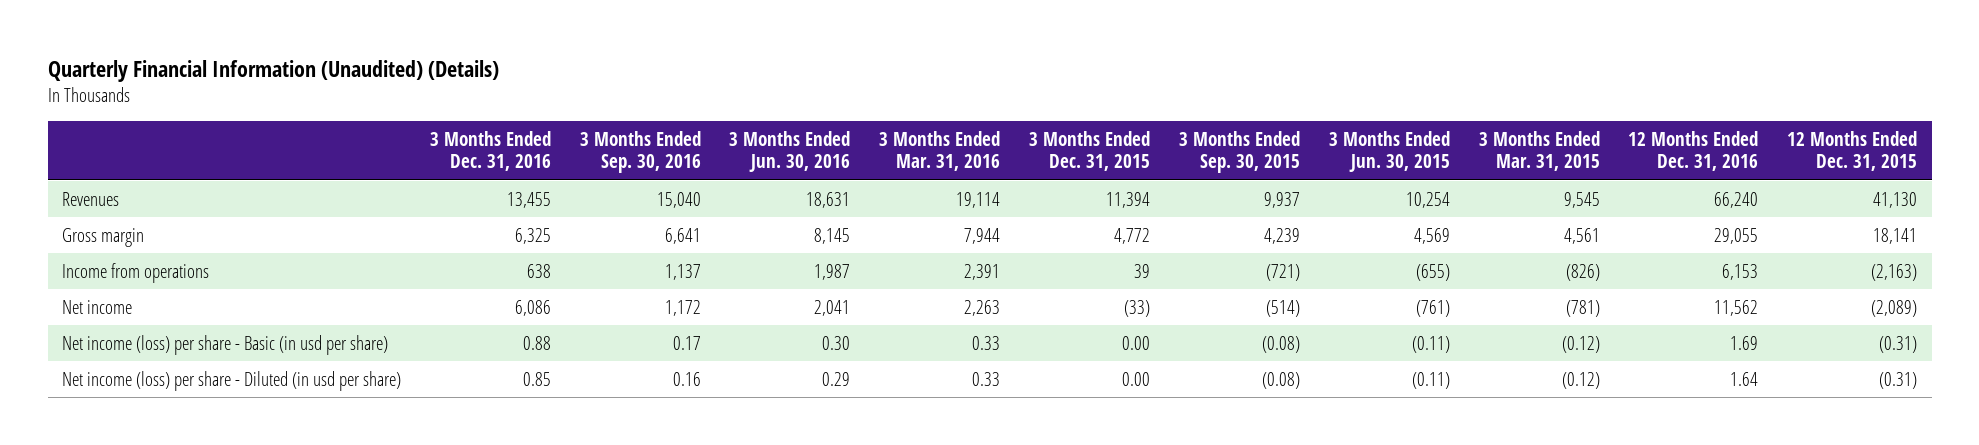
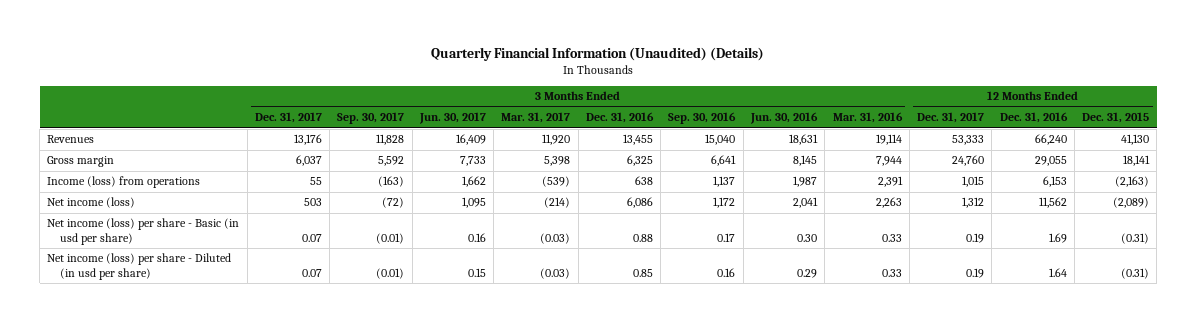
[1029,130,1151,172] 3 Months Ended Dec. 31, 2015 -> none
[1178,130,1300,174] 3 Months Ended Sep. 30, 2015 -> none
[1328,130,1450,173] 3 Months Ended Jun. 30, 2015 -> none
[1478,130,1600,172] 3 Months Ended Mar. 31, 2015 -> none
none -> [254,112,322,124] Dec. 31, 2017
none -> [337,112,405,125] Sep. 30, 2017
none -> [418,112,486,125] Jun. 30, 2017
none -> [501,112,571,124] Mar. 31, 2017
none -> [917,112,985,124] Dec. 31, 2017
[61,262,209,283] Income from operations -> [47,176,201,189] Income (loss) from operations
[61,299,132,314] Net income -> [47,197,136,209] Net income (loss)

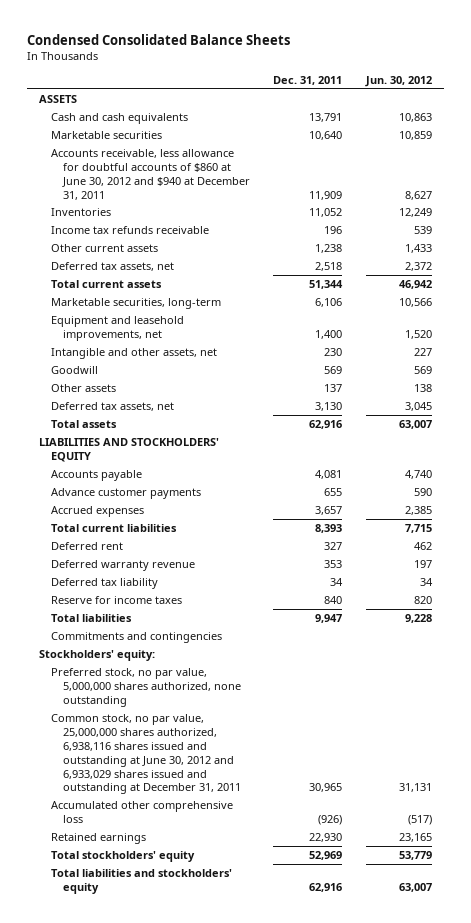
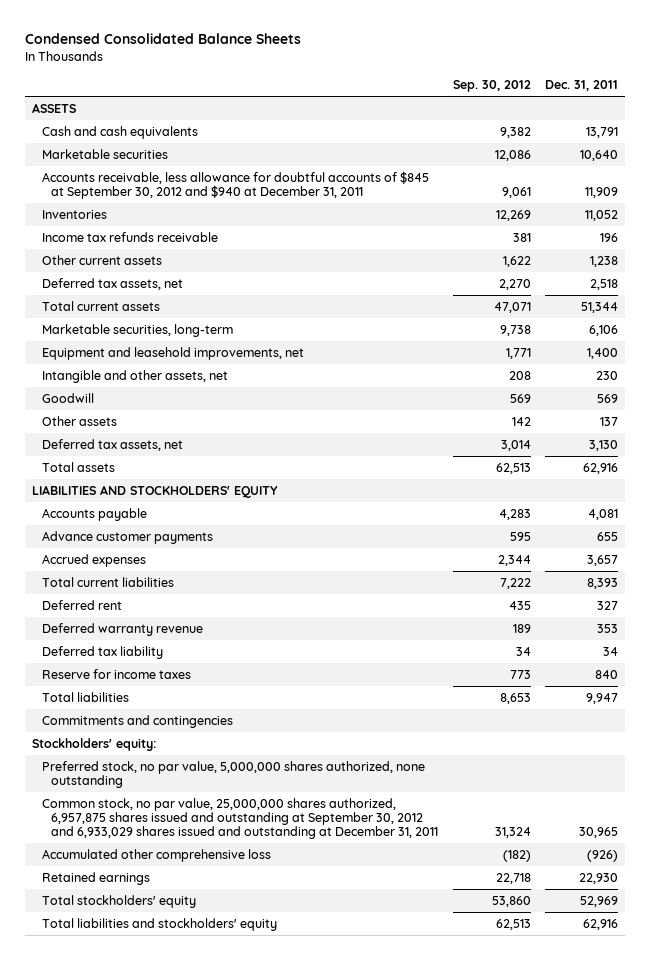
[364,76,432,88] Jun. 30, 2012 -> none
none -> [452,80,531,93] Sep. 30, 2012
[50,148,250,200] Accounts receivable, less allowance for doubtful accounts of $860 at June 30, 2012 and $940 at December 31, 2011 -> [41,170,429,200] Accounts receivable, less allowance for doubtful accounts of $845 at September 30, 2012 and $940 at December 31, 2011
[50,713,241,795] Common stock, no par value, 25,000,000 shares authorized, 6,938,116 shares issued and outstanding at June 30, 2012 and 6,933,029 shares issued and outstanding at December 31, 2011 -> [41,797,439,840] Common stock, no par value, 25,000,000 shares authorized, 6,957,875 shares issued and outstanding at September 30, 2012 and 6,933,029 shares issued and outstanding at December 31, 2011

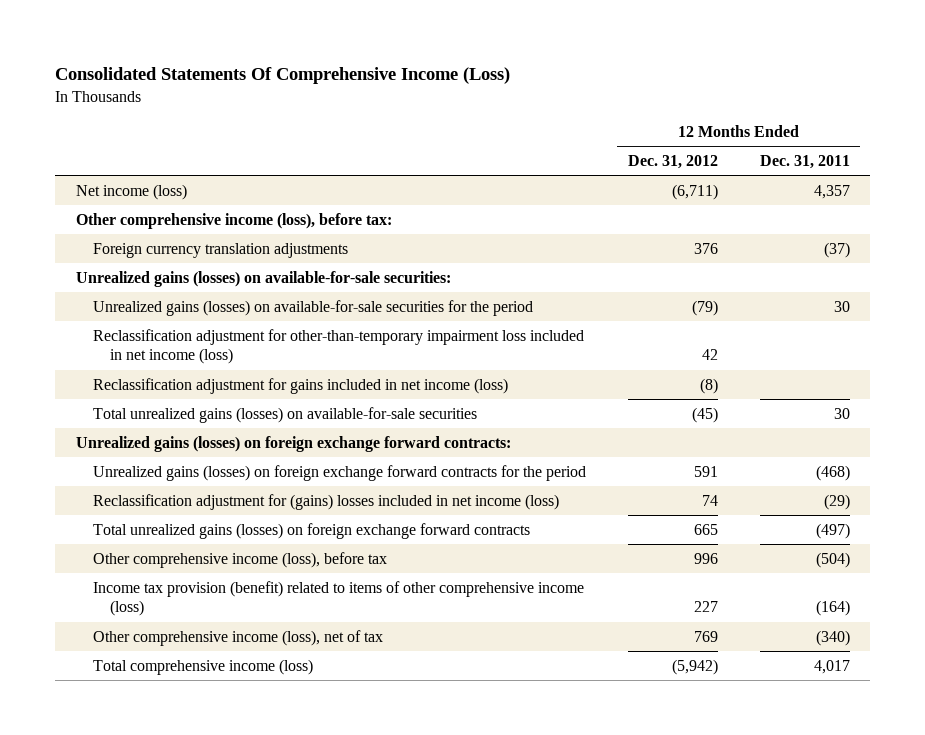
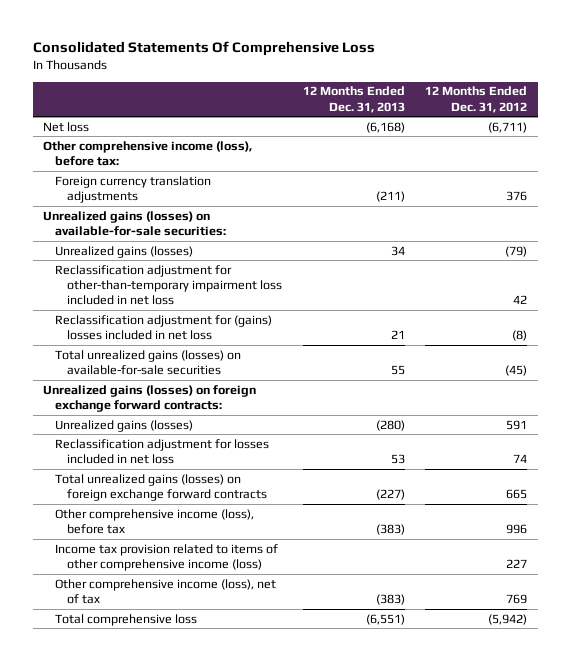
[55,66,511,84] Consolidated Statements Of Comprehensive Income (Loss) -> [32,41,375,57] Consolidated Statements Of Comprehensive Loss
[759,155,850,170] Dec. 31, 2011 -> none
none -> [302,86,405,113] 12 Months Ended Dec. 31, 2013
[75,183,187,200] Net income (loss) -> [43,121,90,132] Net loss
[92,299,533,316] Unrealized gains (losses) on available-for-sale securities for the period -> [55,245,194,258] Unrealized gains (losses)
[92,328,584,365] Reclassification adjustment for other-than-temporary impairment loss included in net income (loss) -> [55,264,283,306] Reclassification adjustment for other-than-temporary impairment loss included in net loss
[92,377,508,394] Reclassification adjustment for gains included in net income (loss) -> [55,314,273,341] Reclassification adjustment for (gains) losses included in net loss
[92,464,586,481] Unrealized gains (losses) on foreign exchange forward contracts for the period -> [55,419,194,432] Unrealized gains (losses)
[92,493,559,510] Reclassification adjustment for (gains) losses included in net income (loss) -> [55,438,270,465] Reclassification adjustment for losses included in net loss
[92,580,584,617] Income tax provision (benefit) related to items of other comprehensive income (loss) -> [55,543,279,572] Income tax provision related to items of other comprehensive income (loss)
[92,658,313,675] Total comprehensive income (loss) -> [55,613,198,626] Total comprehensive loss

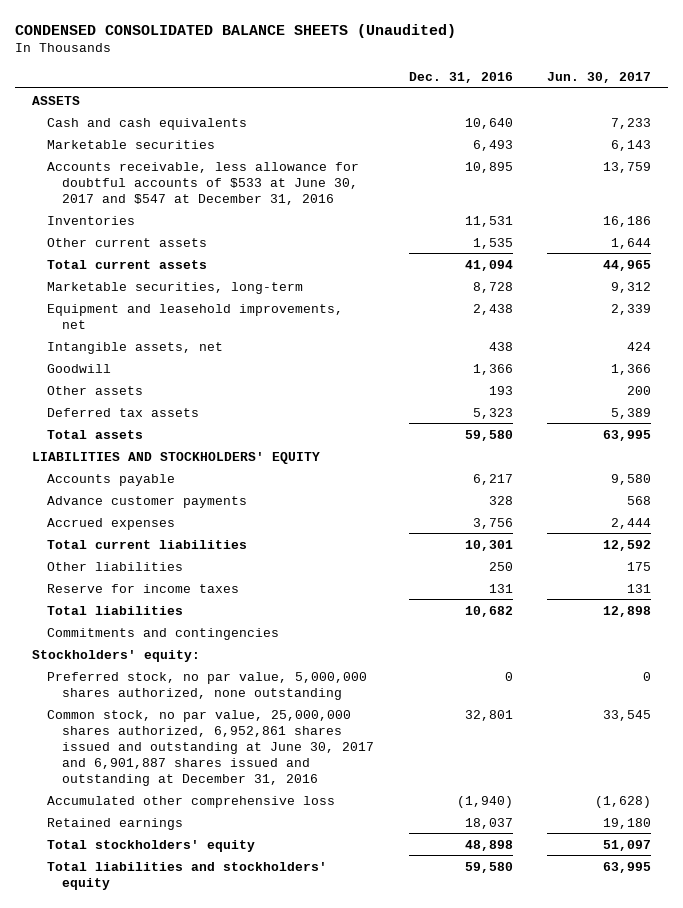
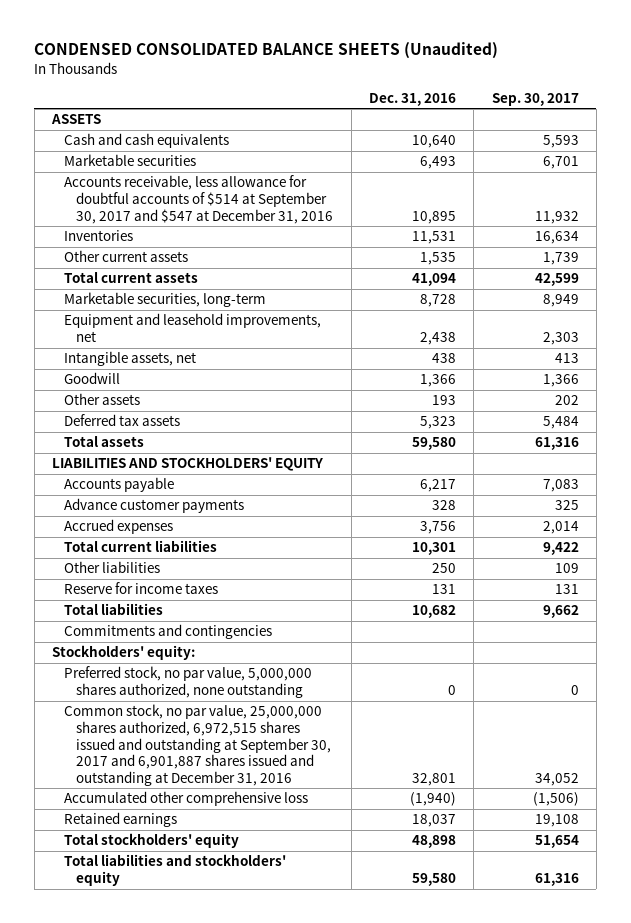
[547,71,652,83] Jun. 30, 2017 -> none
none -> [491,92,579,106] Sep. 30, 2017
[46,161,359,205] Accounts receivable, less allowance for doubtful accounts of $533 at June 30, 2017 and $547 at December 31, 2016 -> [64,175,334,224] Accounts receivable, less allowance for doubtful accounts of $514 at September 30, 2017 and $547 at December 31, 2016
[46,709,375,786] Common stock, no par value, 25,000,000 shares authorized, 6,952,861 shares issued and outstanding at June 30, 2017 and 6,901,887 shares issued and outstanding at December 31, 2016 -> [64,704,332,786] Common stock, no par value, 25,000,000 shares authorized, 6,972,515 shares issued and outstanding at September 30, 2017 and 6,901,887 shares issued and outstanding at December 31, 2016

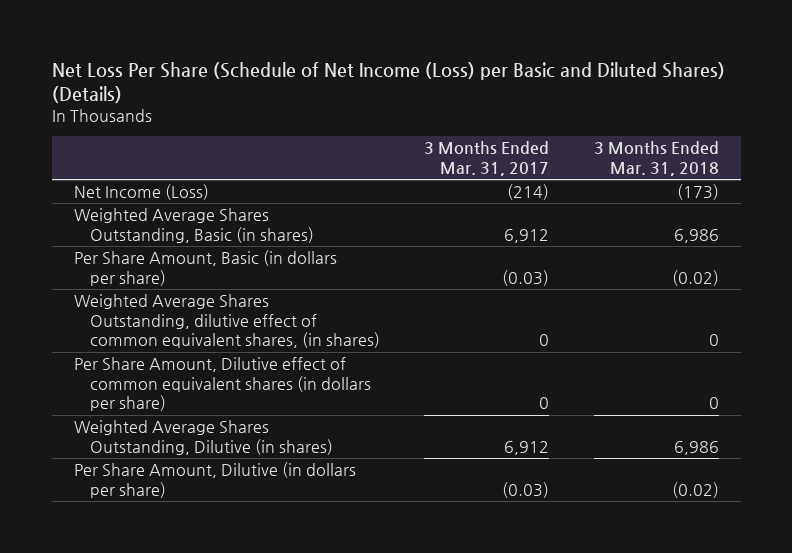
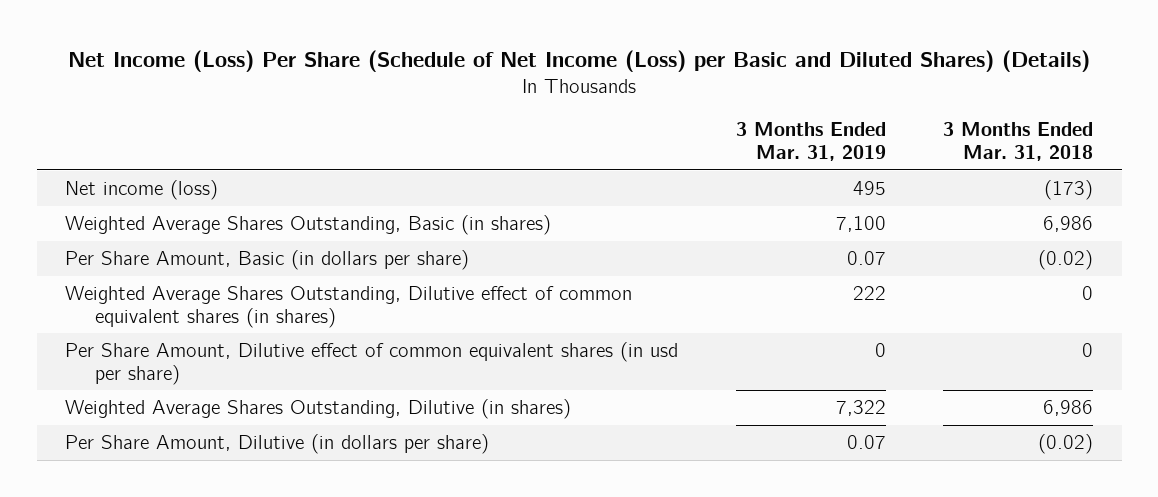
[51,61,725,103] Net Loss Per Share (Schedule of Net Income (Loss) per Basic and Diluted Shares) (Details) -> [68,49,1091,72] Net Income (Loss) Per Share (Schedule of Net Income (Loss) per Basic and Diluted Shares) (Details)
[424,141,550,176] 3 Months Ended Mar. 31, 2017 -> none
none -> [735,122,886,161] 3 Months Ended Mar. 31, 2019
[73,184,209,201] Net Income (Loss) -> [65,180,219,201] Net income (loss)
[73,294,381,349] Weighted Average Shares Outstanding, dilutive effect of common equivalent shares, (in shares) -> [65,286,633,328] Weighted Average Shares Outstanding, Dilutive effect of common equivalent shares (in shares)
[73,357,372,412] Per Share Amount, Dilutive effect of common equivalent shares (in dollars per share) -> [65,342,679,385] Per Share Amount, Dilutive effect of common equivalent shares (in usd per share)

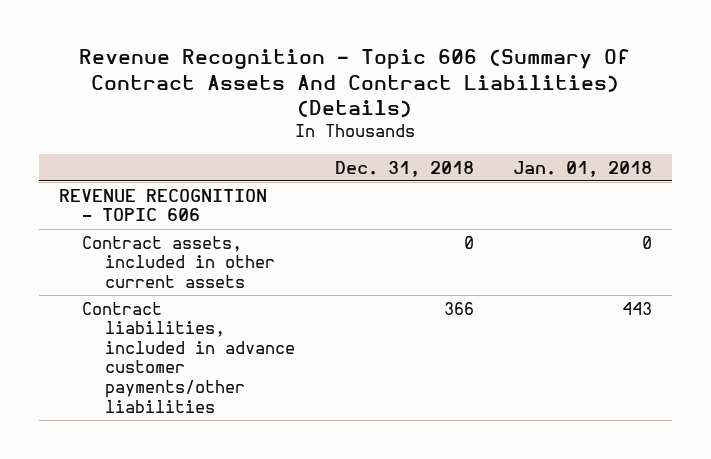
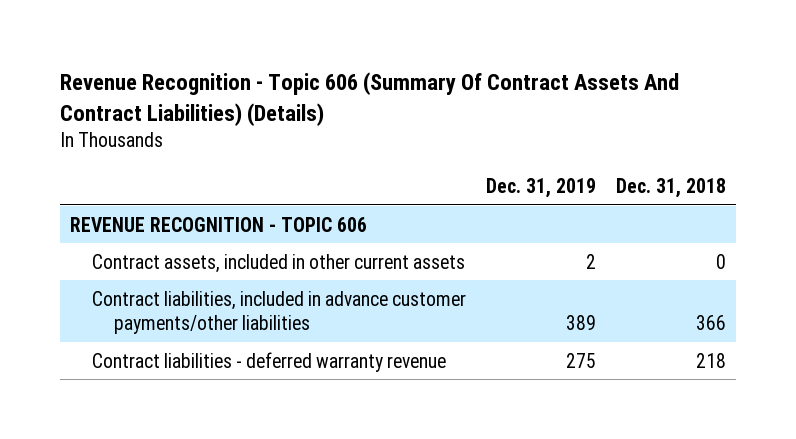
[513,160,653,177] Jan. 01, 2018 -> none
none -> [485,177,596,198] Dec. 31, 2019
none -> [91,351,446,372] Contract liabilities - deferred warranty revenue

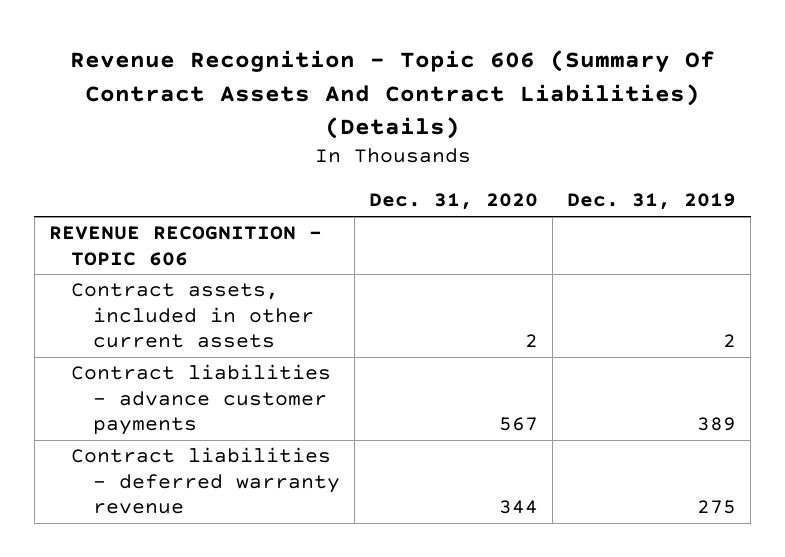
[616,177,727,198] Dec. 31, 2018 -> none
none -> [368,193,538,211] Dec. 31, 2020
[91,290,466,335] Contract liabilities, included in advance customer payments/other liabilities -> [70,364,331,435] Contract liabilities - advance customer payments

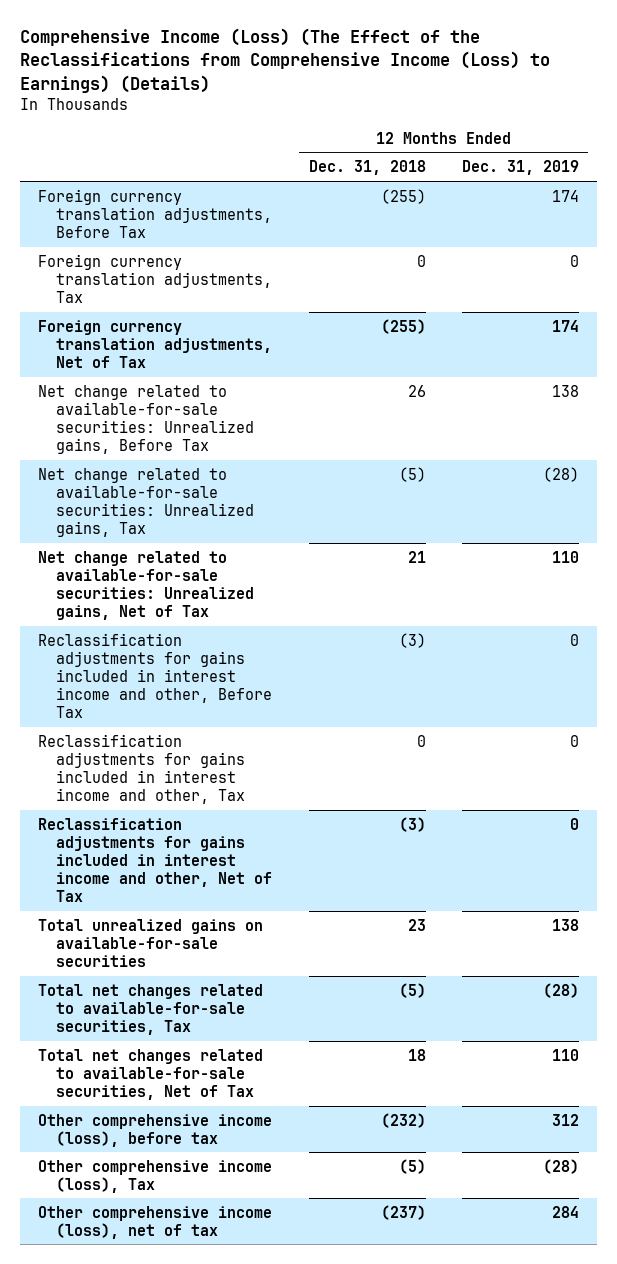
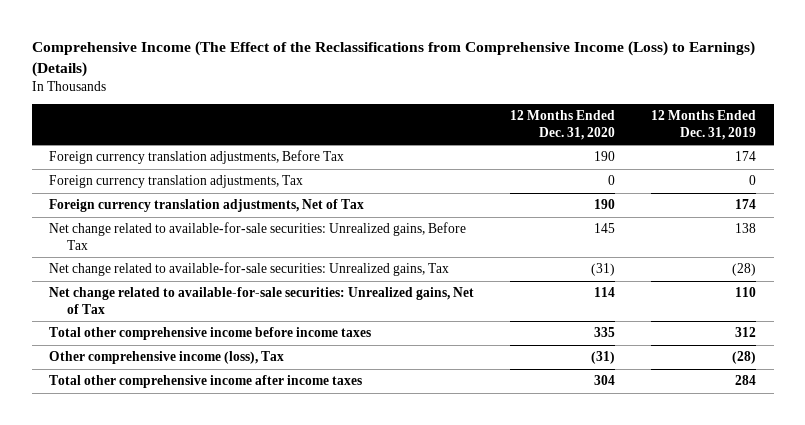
[20,28,551,93] Comprehensive Income (Loss) (The Effect of the Reclassifications from Comprehensive Income (Loss) to Earnings) (Details) -> [31,41,755,77] Comprehensive Income (The Effect of the Reclassifications from Comprehensive Income (Loss) to Earnings) (Details)
[308,160,426,176] Dec. 31, 2018 -> none
none -> [510,110,616,140] 12 Months Ended Dec. 31, 2020
[38,632,272,719] Reclassification adjustments for gains included in interest income and other, Before Tax -> none
[38,733,245,805] Reclassification adjustments for gains included in interest income and other, Tax -> none
[38,817,272,903] Reclassification adjustments for gains included in interest income and other, Net of Tax -> none
[38,918,264,968] Total unrealized gains on available-for-sale securities -> none
[38,983,264,1036] Total net changes related to available-for-sale securities, Tax -> none
[38,1048,264,1101] Total net changes related to available-for-sale securities, Net of Tax -> none
[38,1113,273,1147] Other comprehensive income (loss), before tax -> [49,327,372,341] Total other comprehensive income before income taxes
[38,1205,273,1239] Other comprehensive income (loss), net of tax -> [49,375,363,389] Total other comprehensive income after income taxes

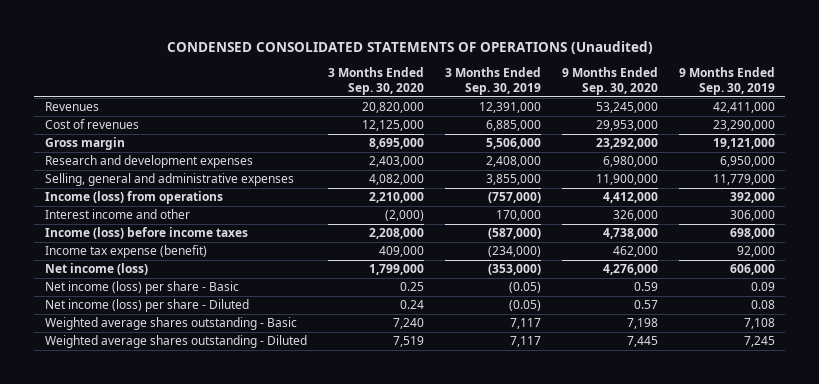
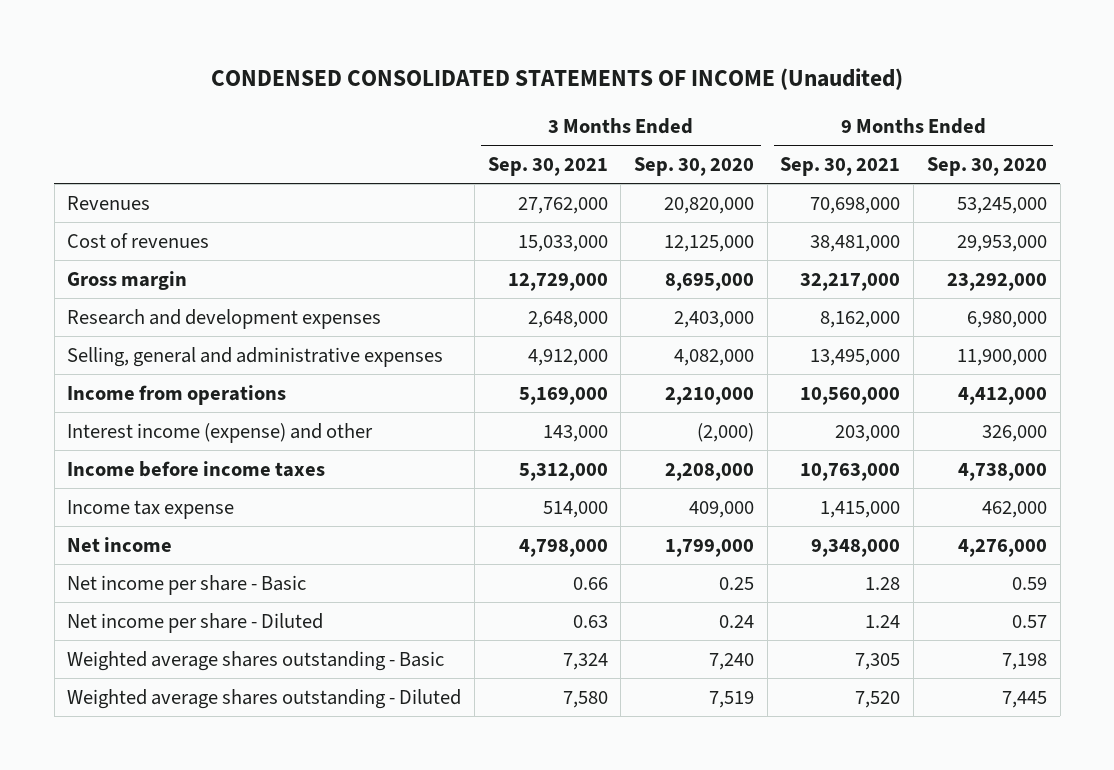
[166,41,653,55] CONDENSED CONSOLIDATED STATEMENTS OF OPERATIONS (Unaudited) -> [211,68,904,91] CONDENSED CONSOLIDATED STATEMENTS OF INCOME (Unaudited)
[444,67,541,96] 3 Months Ended Sep. 30, 2019 -> none
[678,67,775,96] 9 Months Ended Sep. 30, 2019 -> none
none -> [487,157,608,177] Sep. 30, 2021
none -> [780,157,901,177] Sep. 30, 2021
[44,191,223,205] Income (loss) from operations -> [67,384,287,405] Income from operations
[44,209,190,220] Interest income and other -> [67,422,374,443] Interest income (expense) and other
[44,227,248,240] Income (loss) before income taxes -> [67,460,326,477] Income before income taxes
[44,245,207,259] Income tax expense (benefit) -> [67,499,235,519] Income tax expense
[44,263,148,276] Net income (loss) -> [67,536,173,552] Net income
[44,281,239,295] Net income (loss) per share - Basic -> [67,574,307,595] Net income per share - Basic
[44,299,249,313] Net income (loss) per share - Diluted -> [67,612,324,633] Net income per share - Diluted

